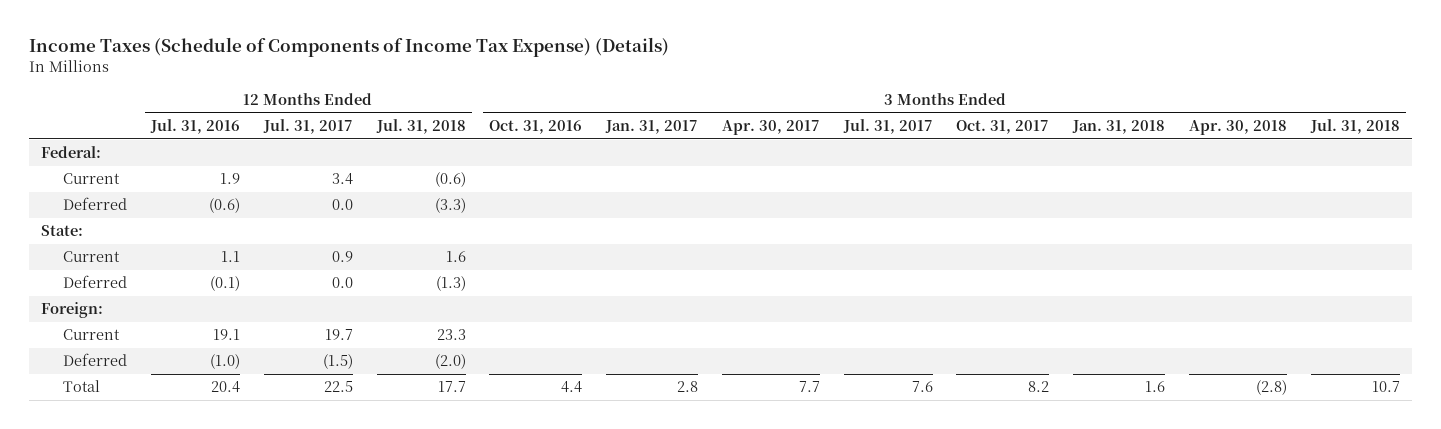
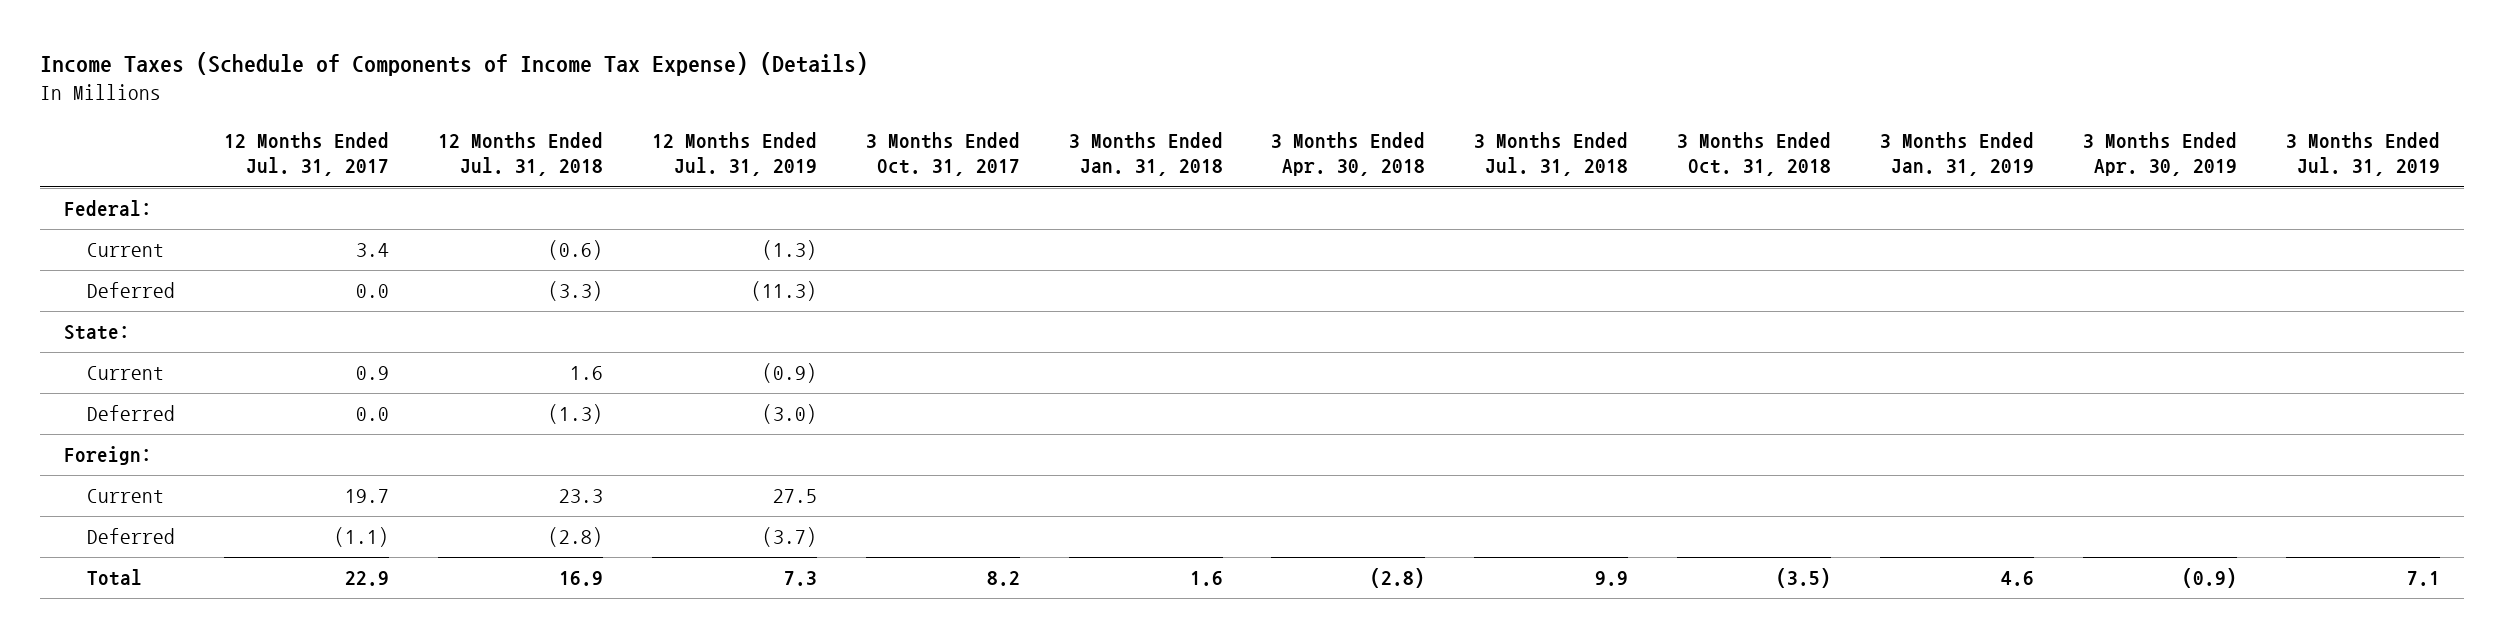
[150,119,241,135] Jul. 31, 2016 -> none
[489,120,583,135] Oct. 31, 2016 -> none
[605,120,699,135] Jan. 31, 2017 -> none
[721,120,820,136] Apr. 30, 2017 -> none
[842,119,933,135] Jul. 31, 2017 -> none
none -> [651,131,817,177] 12 Months Ended Jul. 31, 2019
none -> [1677,131,1832,177] 3 Months Ended Oct. 31, 2018
none -> [1880,131,2035,177] 3 Months Ended Jan. 31, 2019
none -> [2082,131,2237,177] 3 Months Ended Apr. 30, 2019
none -> [2285,131,2440,177] 3 Months Ended Jul. 31, 2019
[322,354,353,370] (1.5) -> [334,527,390,548] (1.1)
[434,354,466,370] (2.0) -> [548,527,604,548] (2.8)
[323,381,353,393] 22.5 -> [345,571,390,587] 22.9
[437,381,466,393] 17.7 -> [559,571,604,587] 16.9
[1371,381,1400,393] 10.7 -> [1595,571,1629,587] 9.9

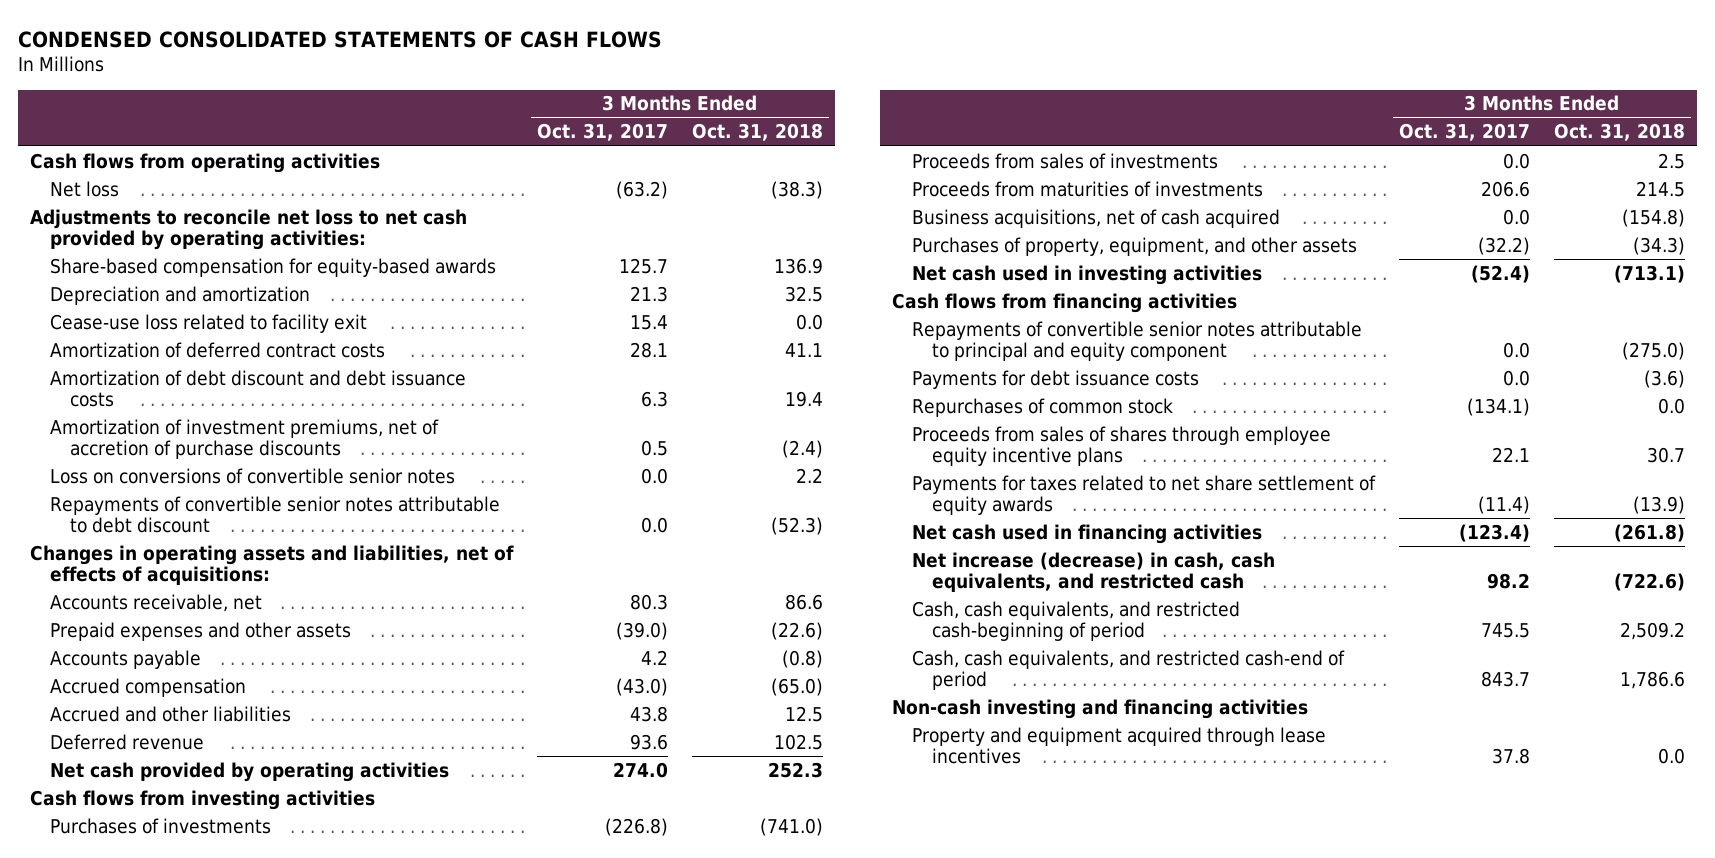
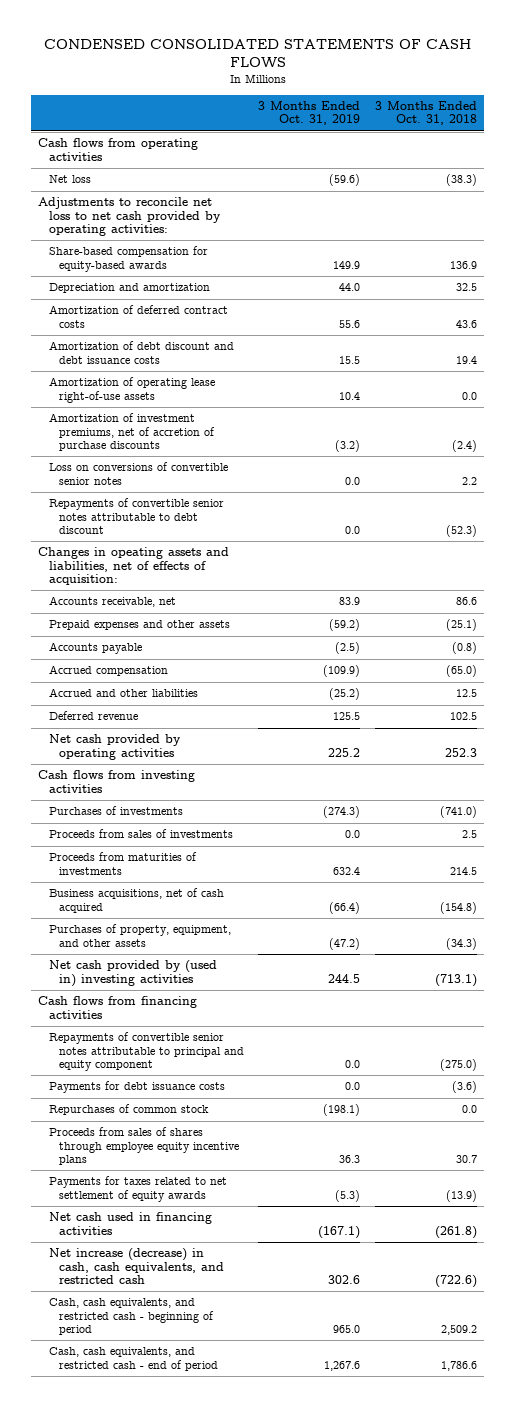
[537,123,669,142] Oct. 31, 2017 -> none
none -> [258,100,361,126] 3 Months Ended Oct. 31, 2019
[49,313,367,333] Cease-use loss related to facility exit -> none
[784,342,823,357] 41.1 -> [455,319,477,328] 43.6
none -> [48,377,215,403] Amortization of operating lease right-of-use assets
[30,544,515,586] Changes in operating assets and liabilities, net of effects of acquisitions: -> [38,547,230,586] Changes in opeating assets and liabilities, net of effects of acquisition:
[770,621,823,640] (22.6) -> [445,619,477,632] (25.1)
[912,264,1263,285] Net cash used in investing activities -> [48,960,217,987] Net cash provided by (used in) investing activities
[912,474,1377,516] Payments for taxes related to net share settlement of equity awards -> [48,1176,227,1202] Payments for taxes related to net settlement of equity awards
[892,698,1309,719] Non-cash investing and financing activities -> none
[912,726,1327,765] Property and equipment acquired through lease incentives -> none
[912,600,1241,642] Cash, cash equivalents, and restricted cash-beginning of period -> [48,1298,215,1336] Cash, cash equivalents, and restricted cash - beginning of period
[912,649,1346,691] Cash, cash equivalents, and restricted cash-end of period -> [48,1347,219,1371] Cash, cash equivalents, and restricted cash - end of period

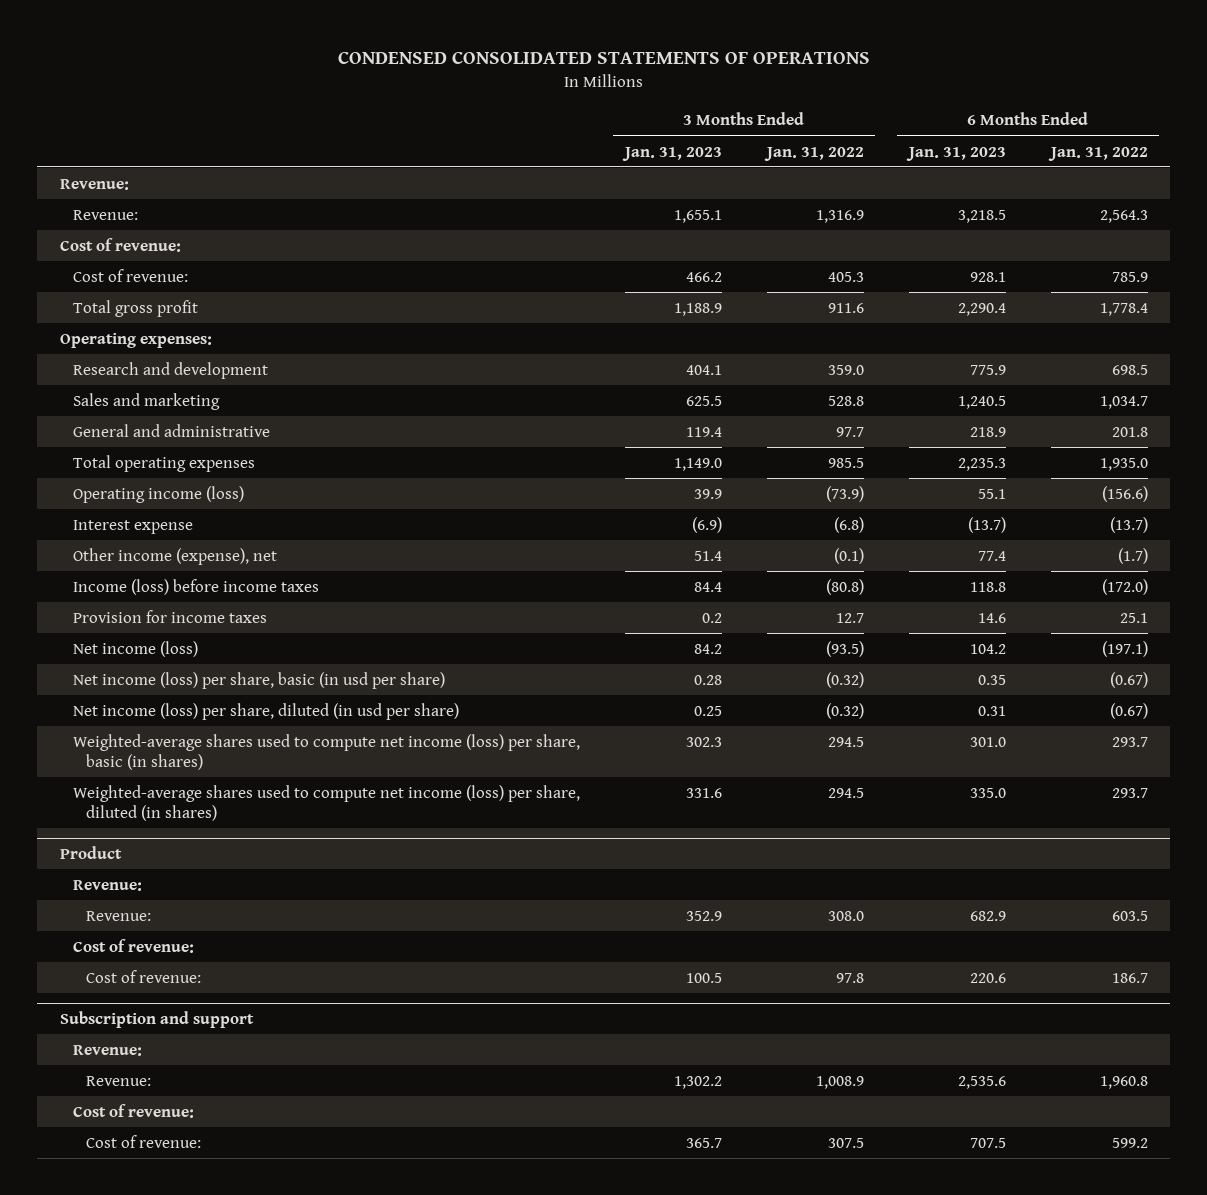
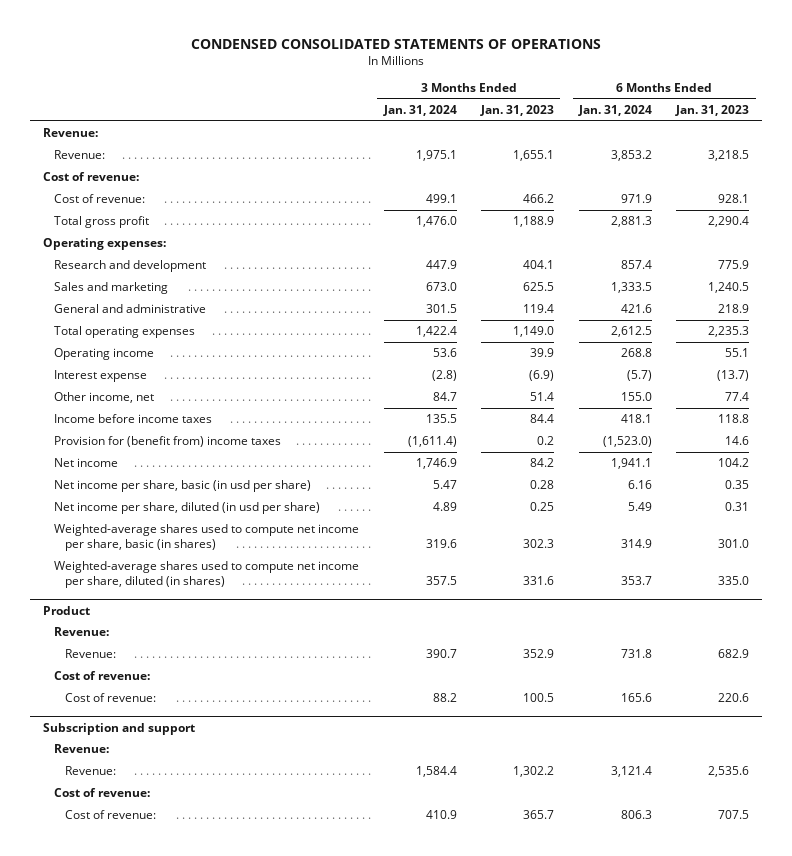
[763,146,864,161] Jan. 31, 2022 -> none
[1047,146,1148,161] Jan. 31, 2022 -> none
none -> [382,104,457,116] Jan. 31, 2024
none -> [577,104,652,116] Jan. 31, 2024
[72,485,244,503] Operating income (loss) -> [53,348,154,361] Operating income
[72,547,277,565] Other income (expense), net -> [53,392,154,404] Other income, net
[72,578,319,595] Income (loss) before income taxes -> [53,414,212,424] Income before income taxes
[72,609,267,623] Provision for income taxes -> [53,436,281,448] Provision for (benefit from) income taxes
[72,640,198,657] Net income (loss) -> [53,458,118,468] Net income
[72,671,445,689] Net income (loss) per share, basic (in usd per share) -> [53,480,311,493] Net income per share, basic (in usd per share)
[72,702,459,720] Net income (loss) per share, diluted (in usd per share) -> [53,502,320,515] Net income per share, diluted (in usd per share)
[72,733,580,771] Weighted-average shares used to compute net income (loss) per share, basic (in shares) -> [53,524,359,552] Weighted-average shares used to compute net income per share, basic (in shares)
[72,784,580,822] Weighted-average shares used to compute net income (loss) per share, diluted (in shares) -> [53,561,359,589] Weighted-average shares used to compute net income per share, diluted (in shares)

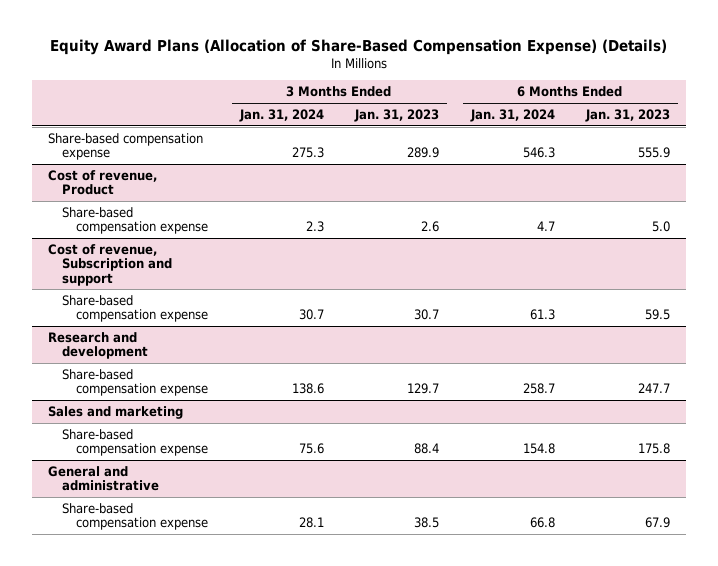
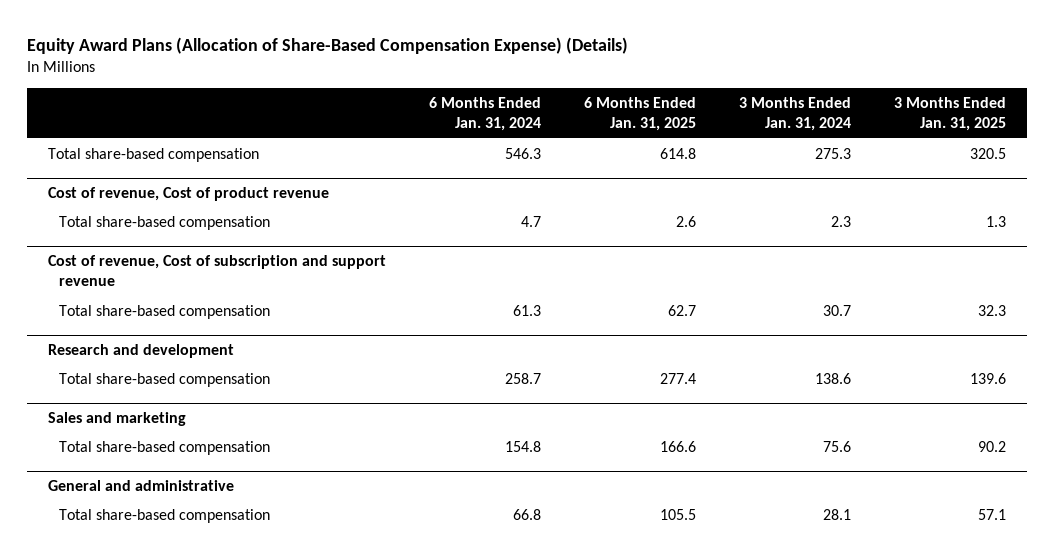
[354,108,440,122] Jan. 31, 2023 -> none
[585,108,671,122] Jan. 31, 2023 -> none
none -> [583,96,696,132] 6 Months Ended Jan. 31, 2025
none -> [893,96,1006,132] 3 Months Ended Jan. 31, 2025
[47,132,203,161] Share-based compensation expense -> [48,147,260,162] Total share-based compensation
[47,169,157,196] Cost of revenue, Product -> [48,186,330,201] Cost of revenue, Cost of product revenue
[61,206,209,235] Share-based compensation expense -> [59,215,271,230] Total share-based compensation
[47,243,172,286] Cost of revenue, Subscription and support -> [48,254,387,287] Cost of revenue, Cost of subscription and support revenue
[61,294,209,323] Share-based compensation expense -> [59,304,271,319] Total share-based compensation
[61,368,209,397] Share-based compensation expense -> [59,372,271,387] Total share-based compensation
[61,428,209,457] Share-based compensation expense -> [59,440,271,455] Total share-based compensation
[61,502,209,531] Share-based compensation expense -> [59,508,271,523] Total share-based compensation

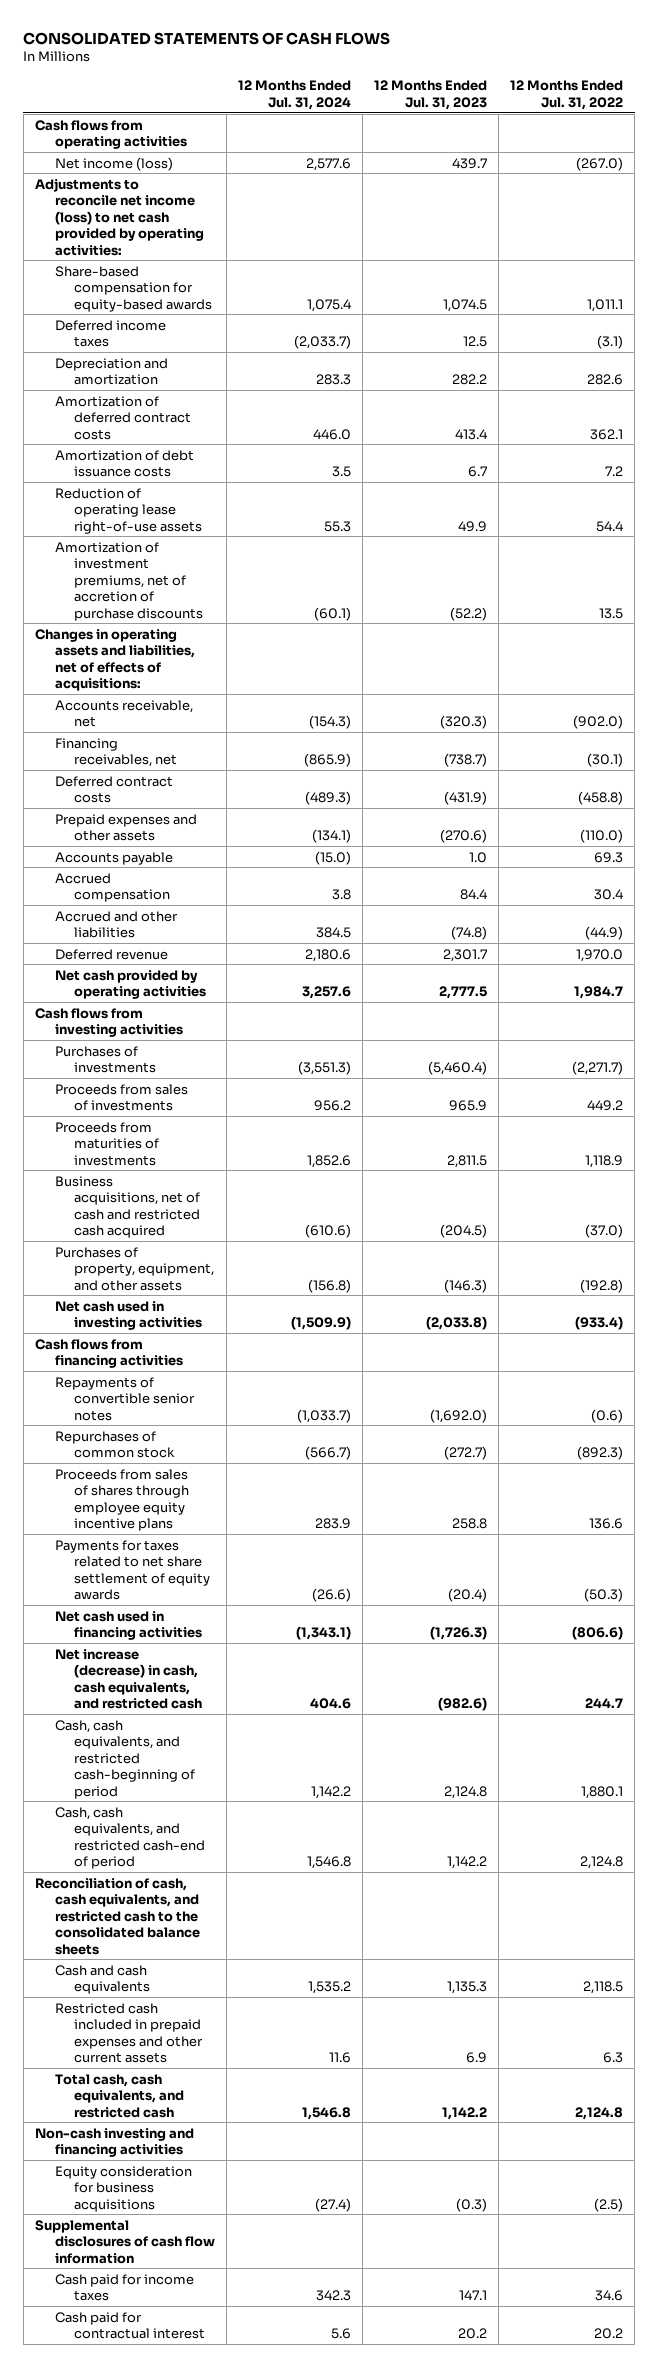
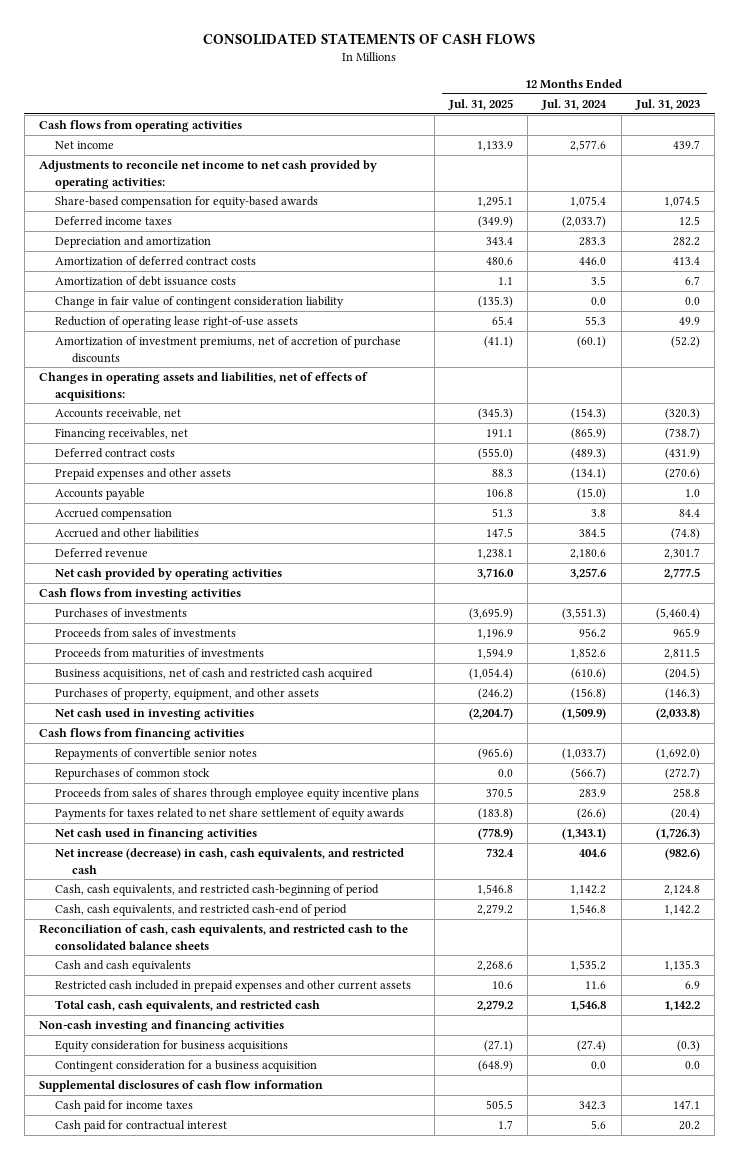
[510,80,624,110] 12 Months Ended Jul. 31, 2022 -> none
none -> [447,99,513,111] Jul. 31, 2025
[54,156,173,171] Net income (loss) -> [55,141,115,150] Net income
[34,177,204,256] Adjustments to reconcile net income (loss) to net cash provided by operating activities: -> [38,160,377,189] Adjustments to reconcile net income to net cash provided by operating activities:
none -> [55,296,345,309] Change in fair value of contingent consideration liability
none -> [55,1060,318,1073] Contingent consideration for a business acquisition

